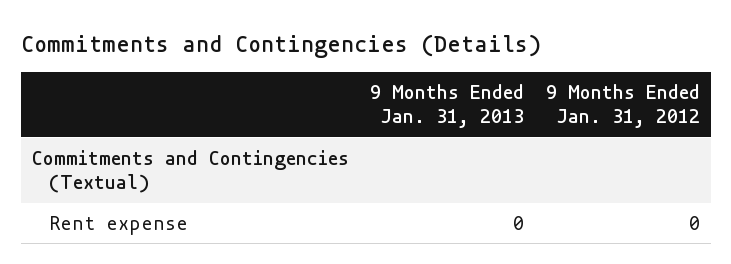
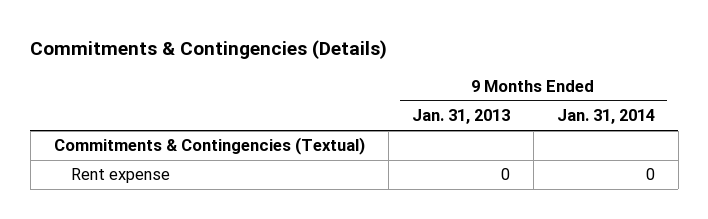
[20,33,541,58] Commitments and Contingencies (Details) -> [30,40,388,60] Commitments & Contingencies (Details)
[545,83,700,129] 9 Months Ended Jan. 31, 2012 -> none
none -> [556,109,655,125] Jan. 31, 2014
[31,150,349,194] Commitments and Contingencies (Textual) -> [53,137,365,156] Commitments & Contingencies (Textual)

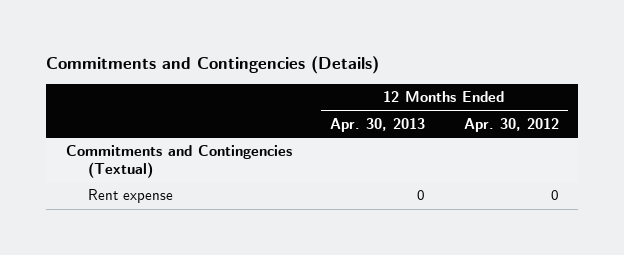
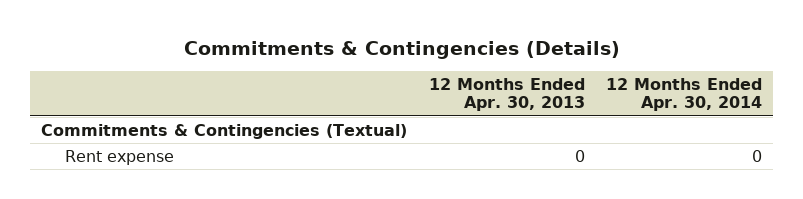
[46,56,380,75] Commitments and Contingencies (Details) -> [183,40,620,59] Commitments & Contingencies (Details)
[463,117,559,132] Apr. 30, 2012 -> none
none -> [606,77,763,112] 12 Months Ended Apr. 30, 2014
[65,145,292,179] Commitments and Contingencies (Textual) -> [40,123,407,139] Commitments & Contingencies (Textual)

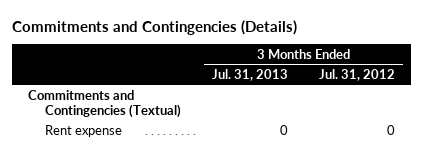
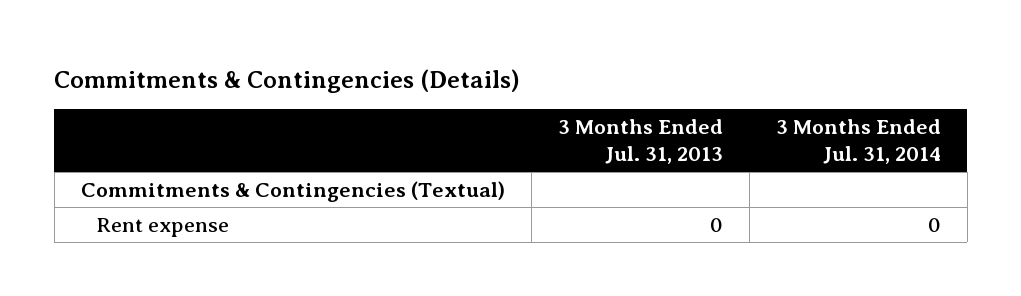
[12,19,298,35] Commitments and Contingencies (Details) -> [54,68,521,93] Commitments & Contingencies (Details)
[319,68,396,81] Jul. 31, 2012 -> none
none -> [775,119,941,165] 3 Months Ended Jul. 31, 2014
[27,89,181,118] Commitments and Contingencies (Textual) -> [80,181,505,203] Commitments & Contingencies (Textual)

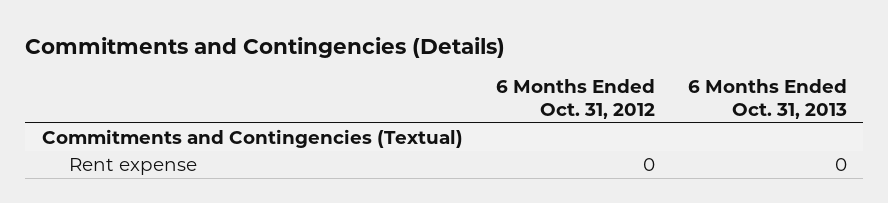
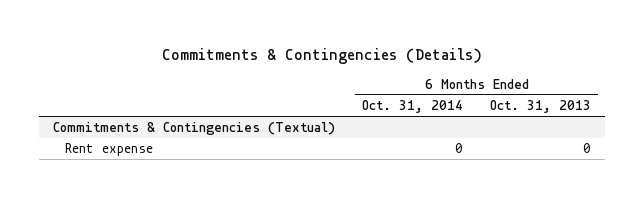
[25,37,506,59] Commitments and Contingencies (Details) -> [162,48,483,65] Commitments & Contingencies (Details)
[495,79,655,119] 6 Months Ended Oct. 31, 2012 -> none
none -> [362,100,464,114] Oct. 31, 2014
[41,129,463,149] Commitments and Contingencies (Textual) -> [52,122,335,136] Commitments & Contingencies (Textual)

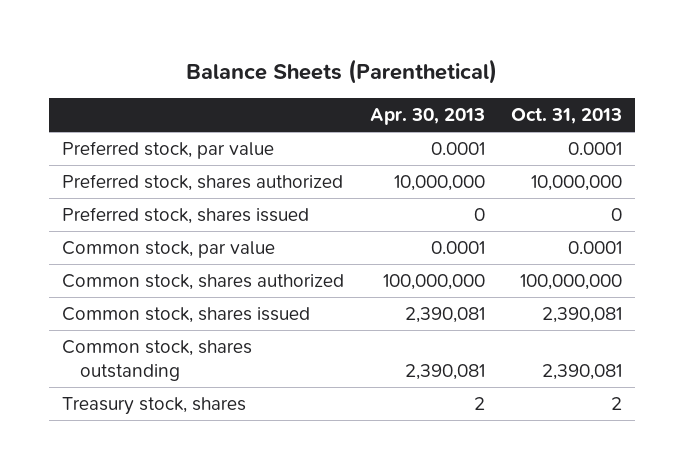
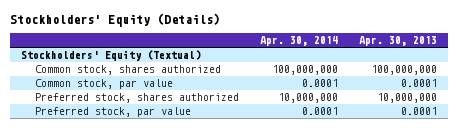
[186,59,498,85] Balance Sheets (Parenthetical) -> [10,13,221,28] Stockholders' Equity (Details)
[511,108,623,125] Oct. 31, 2013 -> none
none -> [259,36,338,47] Apr. 30, 2014
[62,206,310,224] Preferred stock, shares issued -> none
none -> [20,50,201,62] Stockholders' Equity (Textual)
[62,306,311,323] Common stock, shares issued -> none
[62,339,253,382] Common stock, shares outstanding -> none
[62,396,247,415] Treasury stock, shares -> none
[62,240,276,258] Common stock, par value -> [34,79,173,90] Common stock, par value
[62,173,344,191] Preferred stock, shares authorized -> [34,93,239,104] Preferred stock, shares authorized
[62,140,275,159] Preferred stock, par value -> [34,107,191,118] Preferred stock, par value

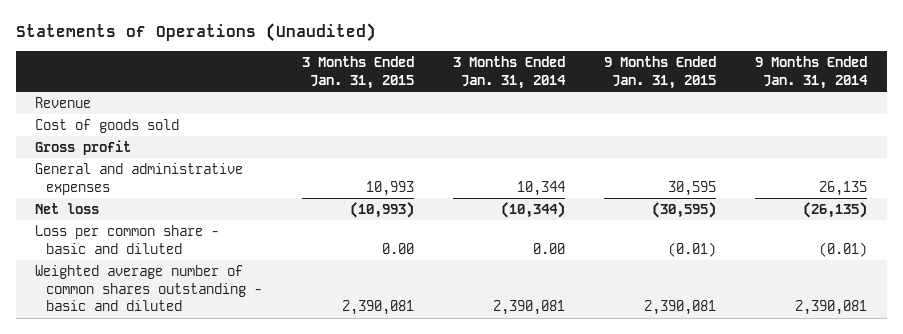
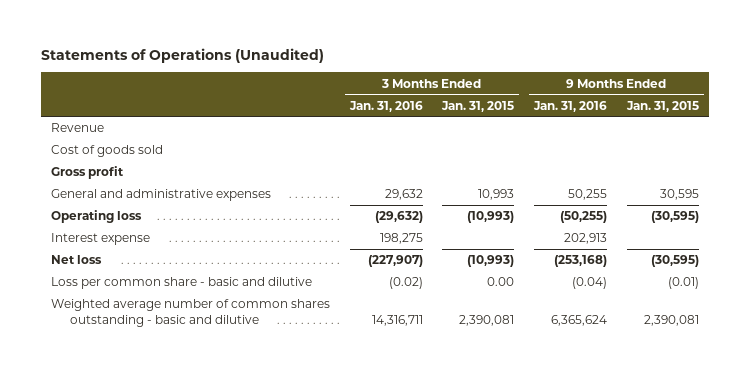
[452,56,566,89] 3 Months Ended Jan. 31, 2014 -> none
[755,56,869,89] 9 Months Ended Jan. 31, 2014 -> none
none -> [348,100,423,112] Jan. 31, 2016
none -> [533,100,608,112] Jan. 31, 2016
none -> [51,210,143,224] Operating loss
none -> [51,233,151,246] Interest expense
[35,225,220,254] Loss per common share - basic and diluted -> [51,277,313,290] Loss per common share - basic and dilutive
[35,265,263,312] Weighted average number of common shares outstanding - basic and diluted -> [51,299,331,328] Weighted average number of common shares outstanding - basic and dilutive

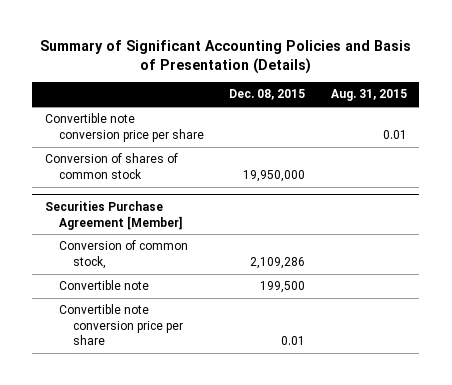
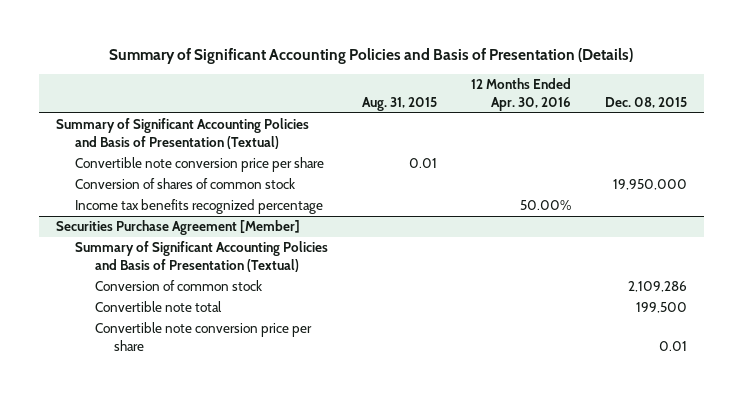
none -> [470,78,571,111] 12 Months Ended Apr. 30, 2016
none -> [56,118,310,149] Summary of Significant Accounting Policies and Basis of Presentation (Textual)
none -> [75,199,324,215] Income tax benefits recognized percentage
none -> [75,241,329,272] Summary of Significant Accounting Policies and Basis of Presentation (Textual)
[58,240,188,269] Conversion of common stock, -> [94,280,262,292] Conversion of common stock
[58,280,149,291] Convertible note -> [94,301,222,313] Convertible note total

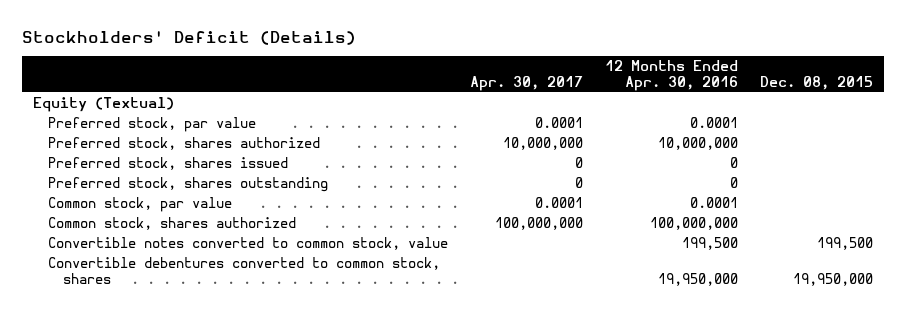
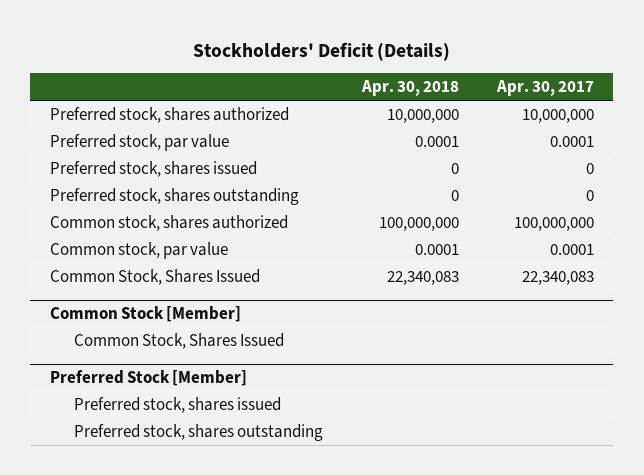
[604,60,738,92] 12 Months Ended Apr. 30, 2016 -> none
[759,76,873,91] Dec. 08, 2015 -> none
none -> [360,80,459,97] Apr. 30, 2018
[33,96,175,112] Equity (Textual) -> none
[48,116,257,132] Preferred stock, par value -> [49,133,229,151] Preferred stock, par value
[48,236,449,250] Convertible notes converted to common stock, value -> none
[48,256,441,284] Convertible debentures converted to common stock, shares -> none
[48,196,233,212] Common stock, par value -> [49,241,228,259] Common stock, par value
none -> [49,268,260,285] Common Stock, Shares Issued
none -> [49,306,241,323] Common Stock [Member]
none -> [74,332,285,349] Common Stock, Shares Issued
none -> [49,370,247,387] Preferred Stock [Member]
none -> [74,396,282,413] Preferred stock, shares issued
none -> [74,423,324,441] Preferred stock, shares outstanding

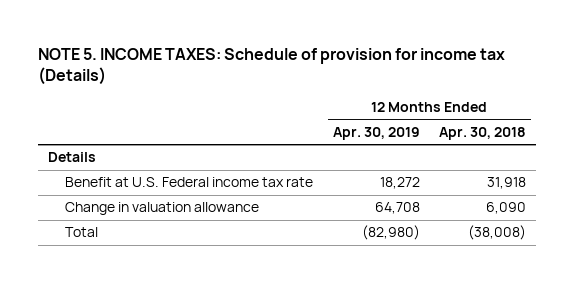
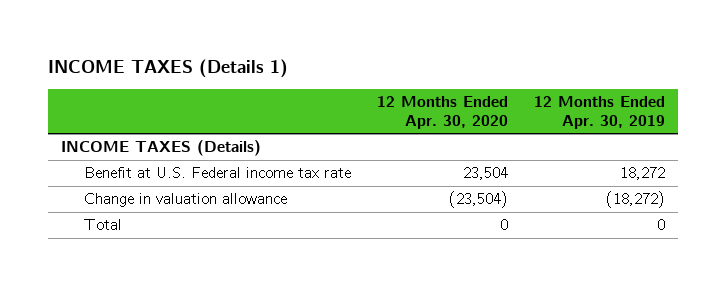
[38,47,506,86] NOTE 5. INCOME TAXES: Schedule of provision for income tax (Details) -> [48,58,289,78] INCOME TAXES (Details 1)
[439,127,527,141] Apr. 30, 2018 -> none
none -> [377,95,509,129] 12 Months Ended Apr. 30, 2020
[47,152,96,163] Details -> [61,140,262,157] INCOME TAXES (Details)
[374,202,420,215] 64,708 -> [606,191,666,209] (18,272)
[361,225,420,241] (82,980) -> [657,219,666,231] 0

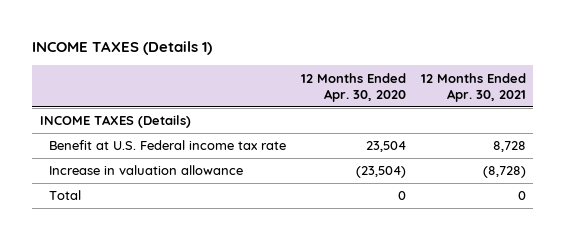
[534,95,666,129] 12 Months Ended Apr. 30, 2019 -> none
none -> [420,72,526,102] 12 Months Ended Apr. 30, 2021
[83,193,287,208] Change in valuation allowance -> [49,165,244,176] Increase in valuation allowance

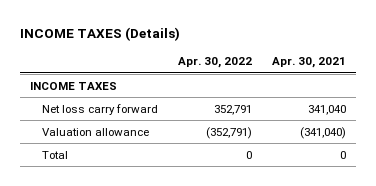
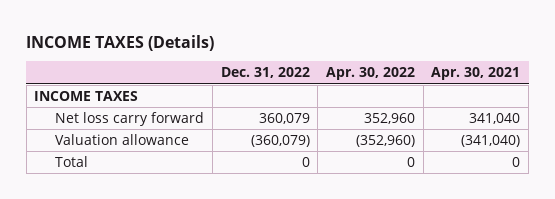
none -> [220,67,310,79] Dec. 31, 2022
[213,104,252,115] 352,791 -> [364,112,416,124] 352,960
[205,126,252,139] (352,791) -> [356,134,416,147] (352,960)

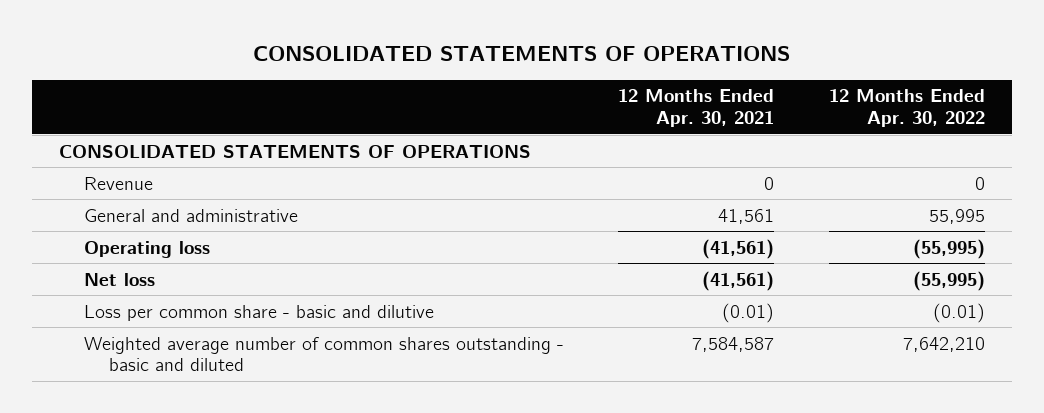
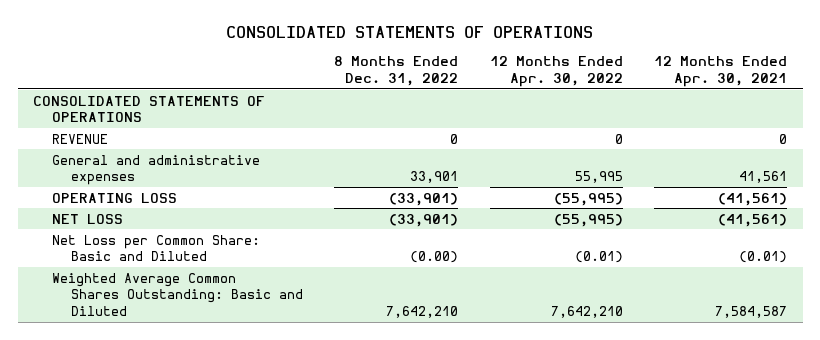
none -> [334,56,459,87] 8 Months Ended Dec. 31, 2022
[84,176,154,190] Revenue -> [52,133,109,144] REVENUE
[84,208,299,222] General and administrative -> [52,154,261,186] General and administrative expenses
[84,240,211,258] Operating loss -> [52,192,178,203] OPERATING LOSS
[84,272,156,286] Net loss -> [52,213,124,224] NET LOSS
[84,304,435,321] Loss per common share - basic and dilutive -> [52,234,261,262] Net Loss per Common Share: Basic and Diluted
[84,336,565,372] Weighted average number of common shares outstanding - basic and diluted -> [52,272,303,316] Weighted Average Common Shares Outstanding: Basic and Diluted

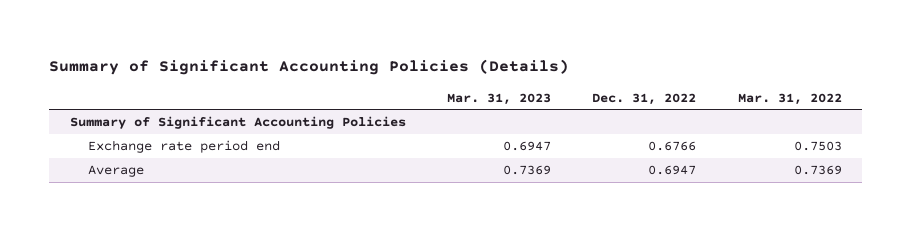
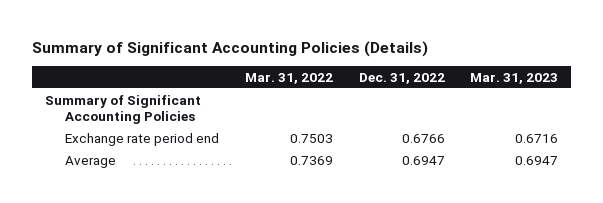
[503,141,552,152] 0.6947 -> [515,133,559,143] 0.6716
[503,165,552,176] 0.7369 -> [515,155,559,165] 0.6947

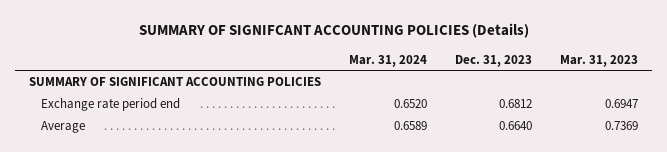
[32,40,429,57] Summary of Significant Accounting Policies (Details) -> [138,23,529,39] SUMMARY OF SIGNIFCANT ACCOUNTING POLICIES (Details)
[244,72,333,84] Mar. 31, 2022 -> none
[358,72,445,84] Dec. 31, 2022 -> none
none -> [349,54,428,67] Mar. 31, 2024
none -> [455,54,533,67] Dec. 31, 2023
[45,94,202,125] Summary of Significant Accounting Policies -> [29,77,322,87] SUMMARY OF SIGNIFICANT ACCOUNTING POLICIES
[515,133,559,143] 0.6716 -> [605,99,639,109] 0.6947
[515,155,559,165] 0.6947 -> [605,121,639,131] 0.7369

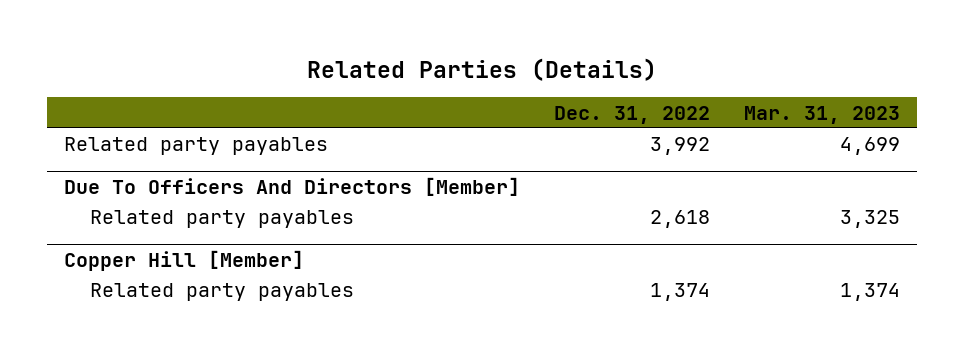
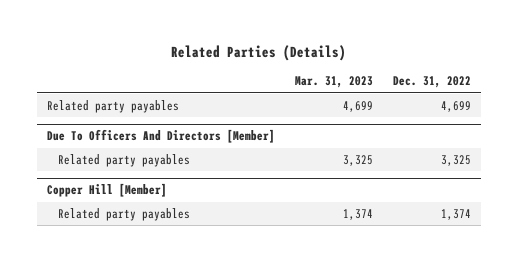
[650,137,711,156] 3,992 -> [440,101,471,113] 4,699
[650,210,711,229] 2,618 -> [440,155,471,167] 3,325

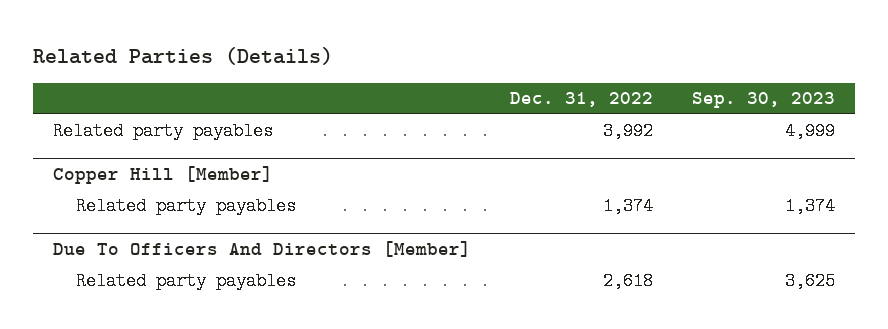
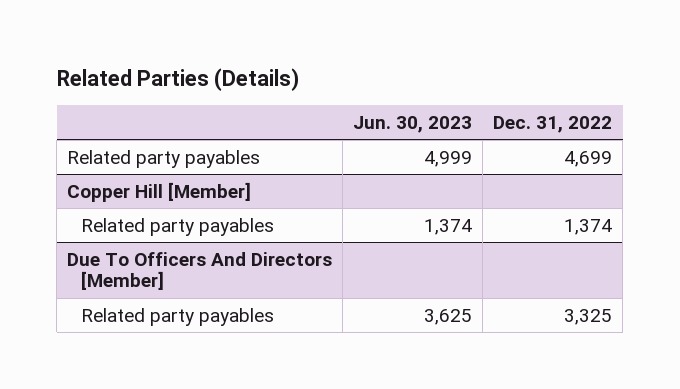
[692,92,836,109] Sep. 30, 2023 -> none
none -> [353,115,473,133] Jun. 30, 2023
[602,122,653,141] 3,992 -> [564,150,613,167] 4,699
[602,272,653,291] 2,618 -> [564,308,613,325] 3,325

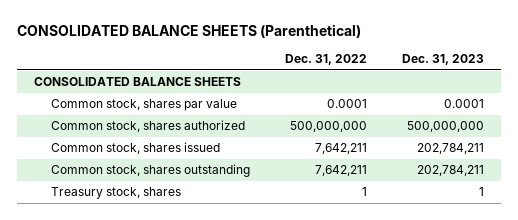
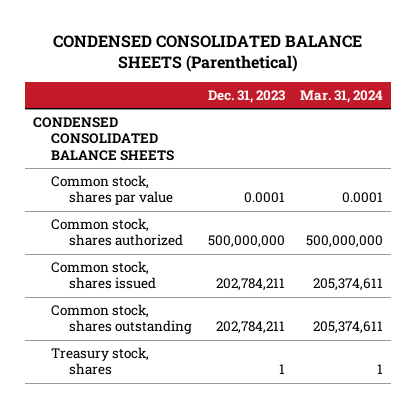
[16,23,361,38] CONSOLIDATED BALANCE SHEETS (Parenthetical) -> [53,34,363,72] CONDENSED CONSOLIDATED BALANCE SHEETS (Parenthetical)
[284,54,367,66] Dec. 31, 2022 -> none
none -> [300,89,384,103] Mar. 31, 2024
[34,77,242,87] CONSOLIDATED BALANCE SHEETS -> [33,117,175,161] CONDENSED CONSOLIDATED BALANCE SHEETS

